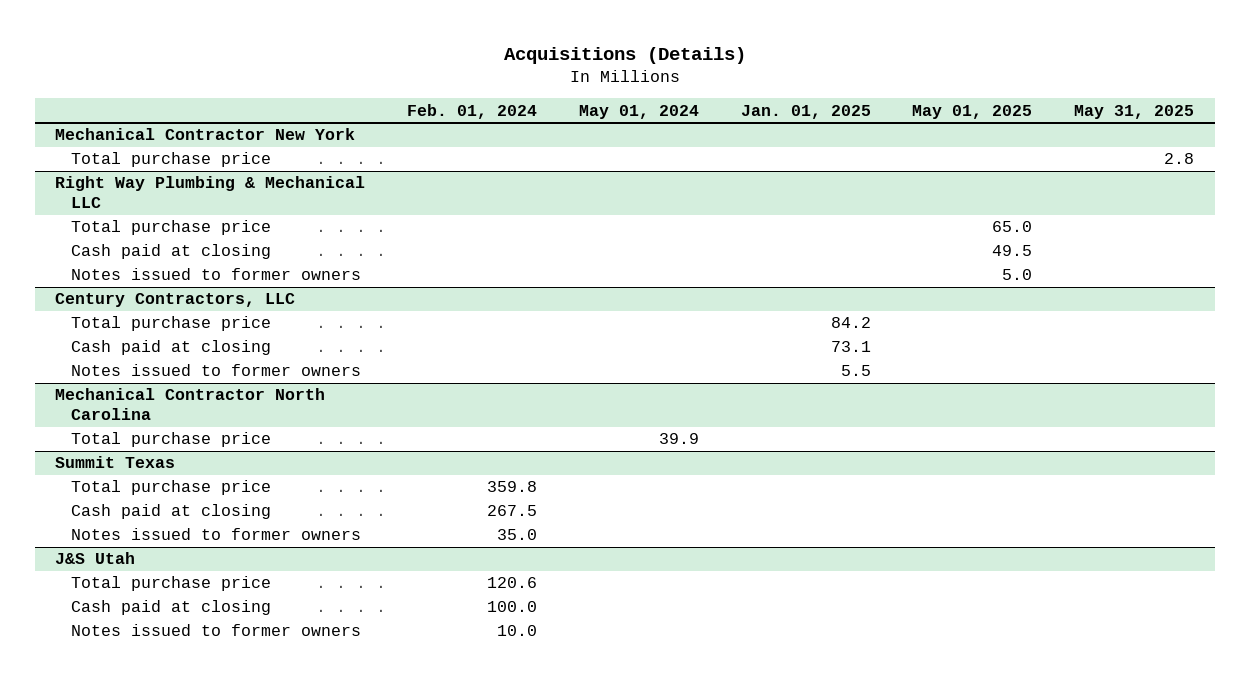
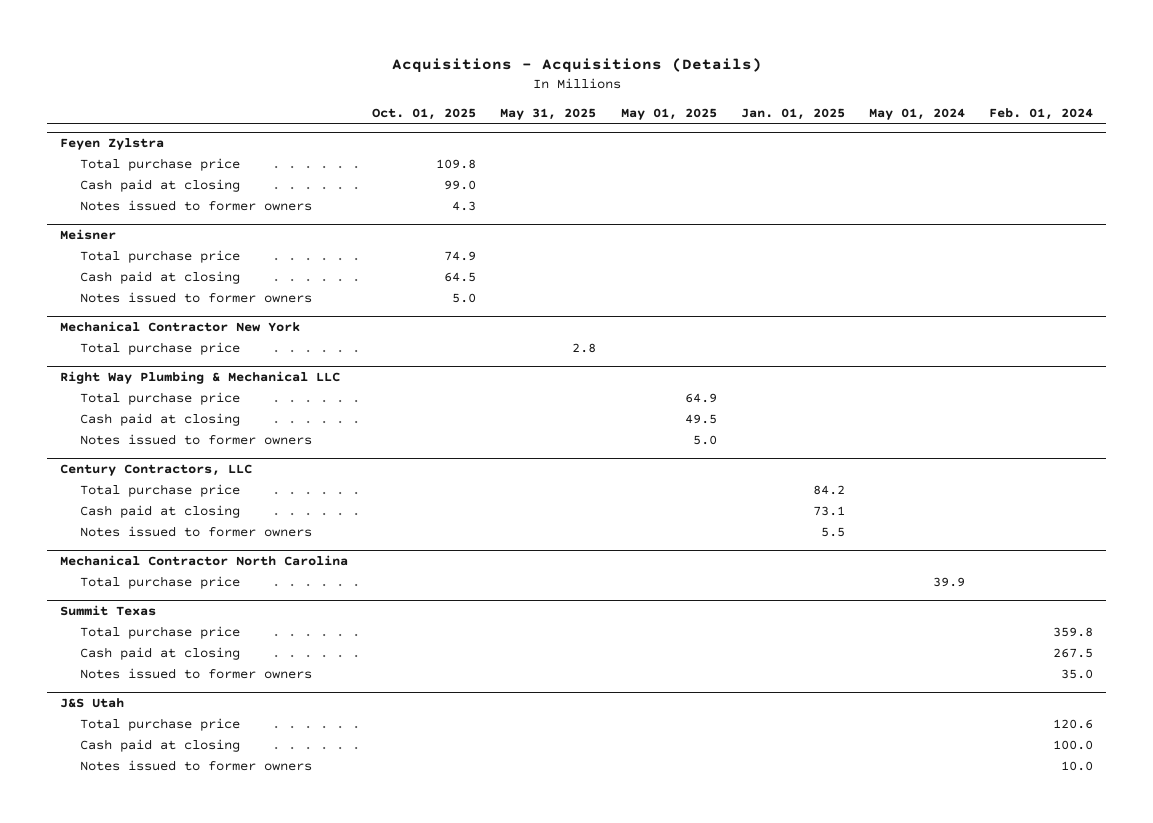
[503,46,746,64] Acquisitions (Details) -> [391,58,762,74] Acquisitions - Acquisitions (Details)
none -> [371,107,476,120] Oct. 01, 2025
none -> [59,137,164,150] Feyen Zylstra
none -> [80,157,241,171] Total purchase price
none -> [80,178,241,192] Cash paid at closing
none -> [80,199,313,211] Notes issued to former owners
none -> [59,228,116,240] Meisner
none -> [80,249,241,263] Total purchase price
none -> [80,270,241,284] Cash paid at closing
none -> [80,291,313,303] Notes issued to former owners
[992,221,1033,233] 65.0 -> [684,392,717,403] 64.9

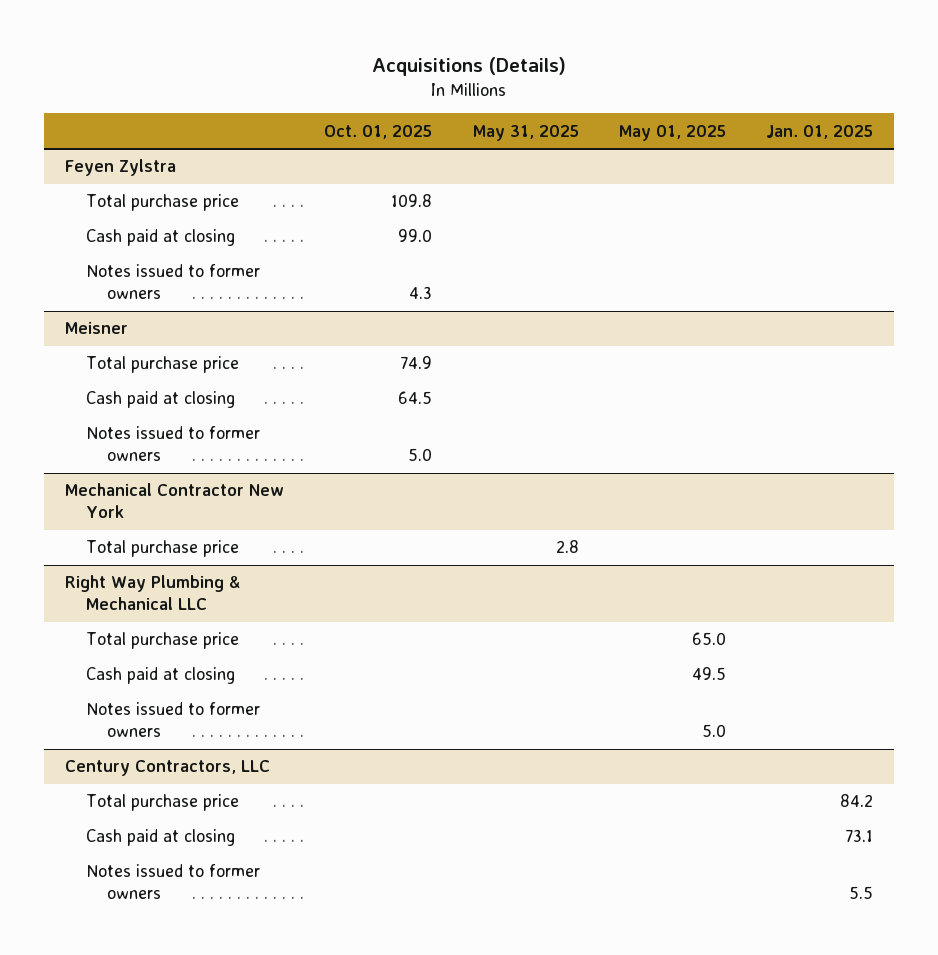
[391,58,762,74] Acquisitions - Acquisitions (Details) -> [372,56,567,76] Acquisitions (Details)
[869,107,966,120] May 01, 2024 -> none
[989,107,1094,120] Feb. 01, 2024 -> none
[684,392,717,403] 64.9 -> [692,632,727,646] 65.0
[59,554,348,566] Mechanical Contractor North Carolina -> none
[80,575,241,589] Total purchase price -> none
[59,604,156,616] Summit Texas -> none
[80,625,241,639] Total purchase price -> none
[80,646,241,660] Cash paid at closing -> none
[80,667,313,679] Notes issued to former owners -> none
[59,697,124,708] J&S Utah -> none
[80,717,241,731] Total purchase price -> none
[80,738,241,752] Cash paid at closing -> none
[80,759,313,771] Notes issued to former owners -> none

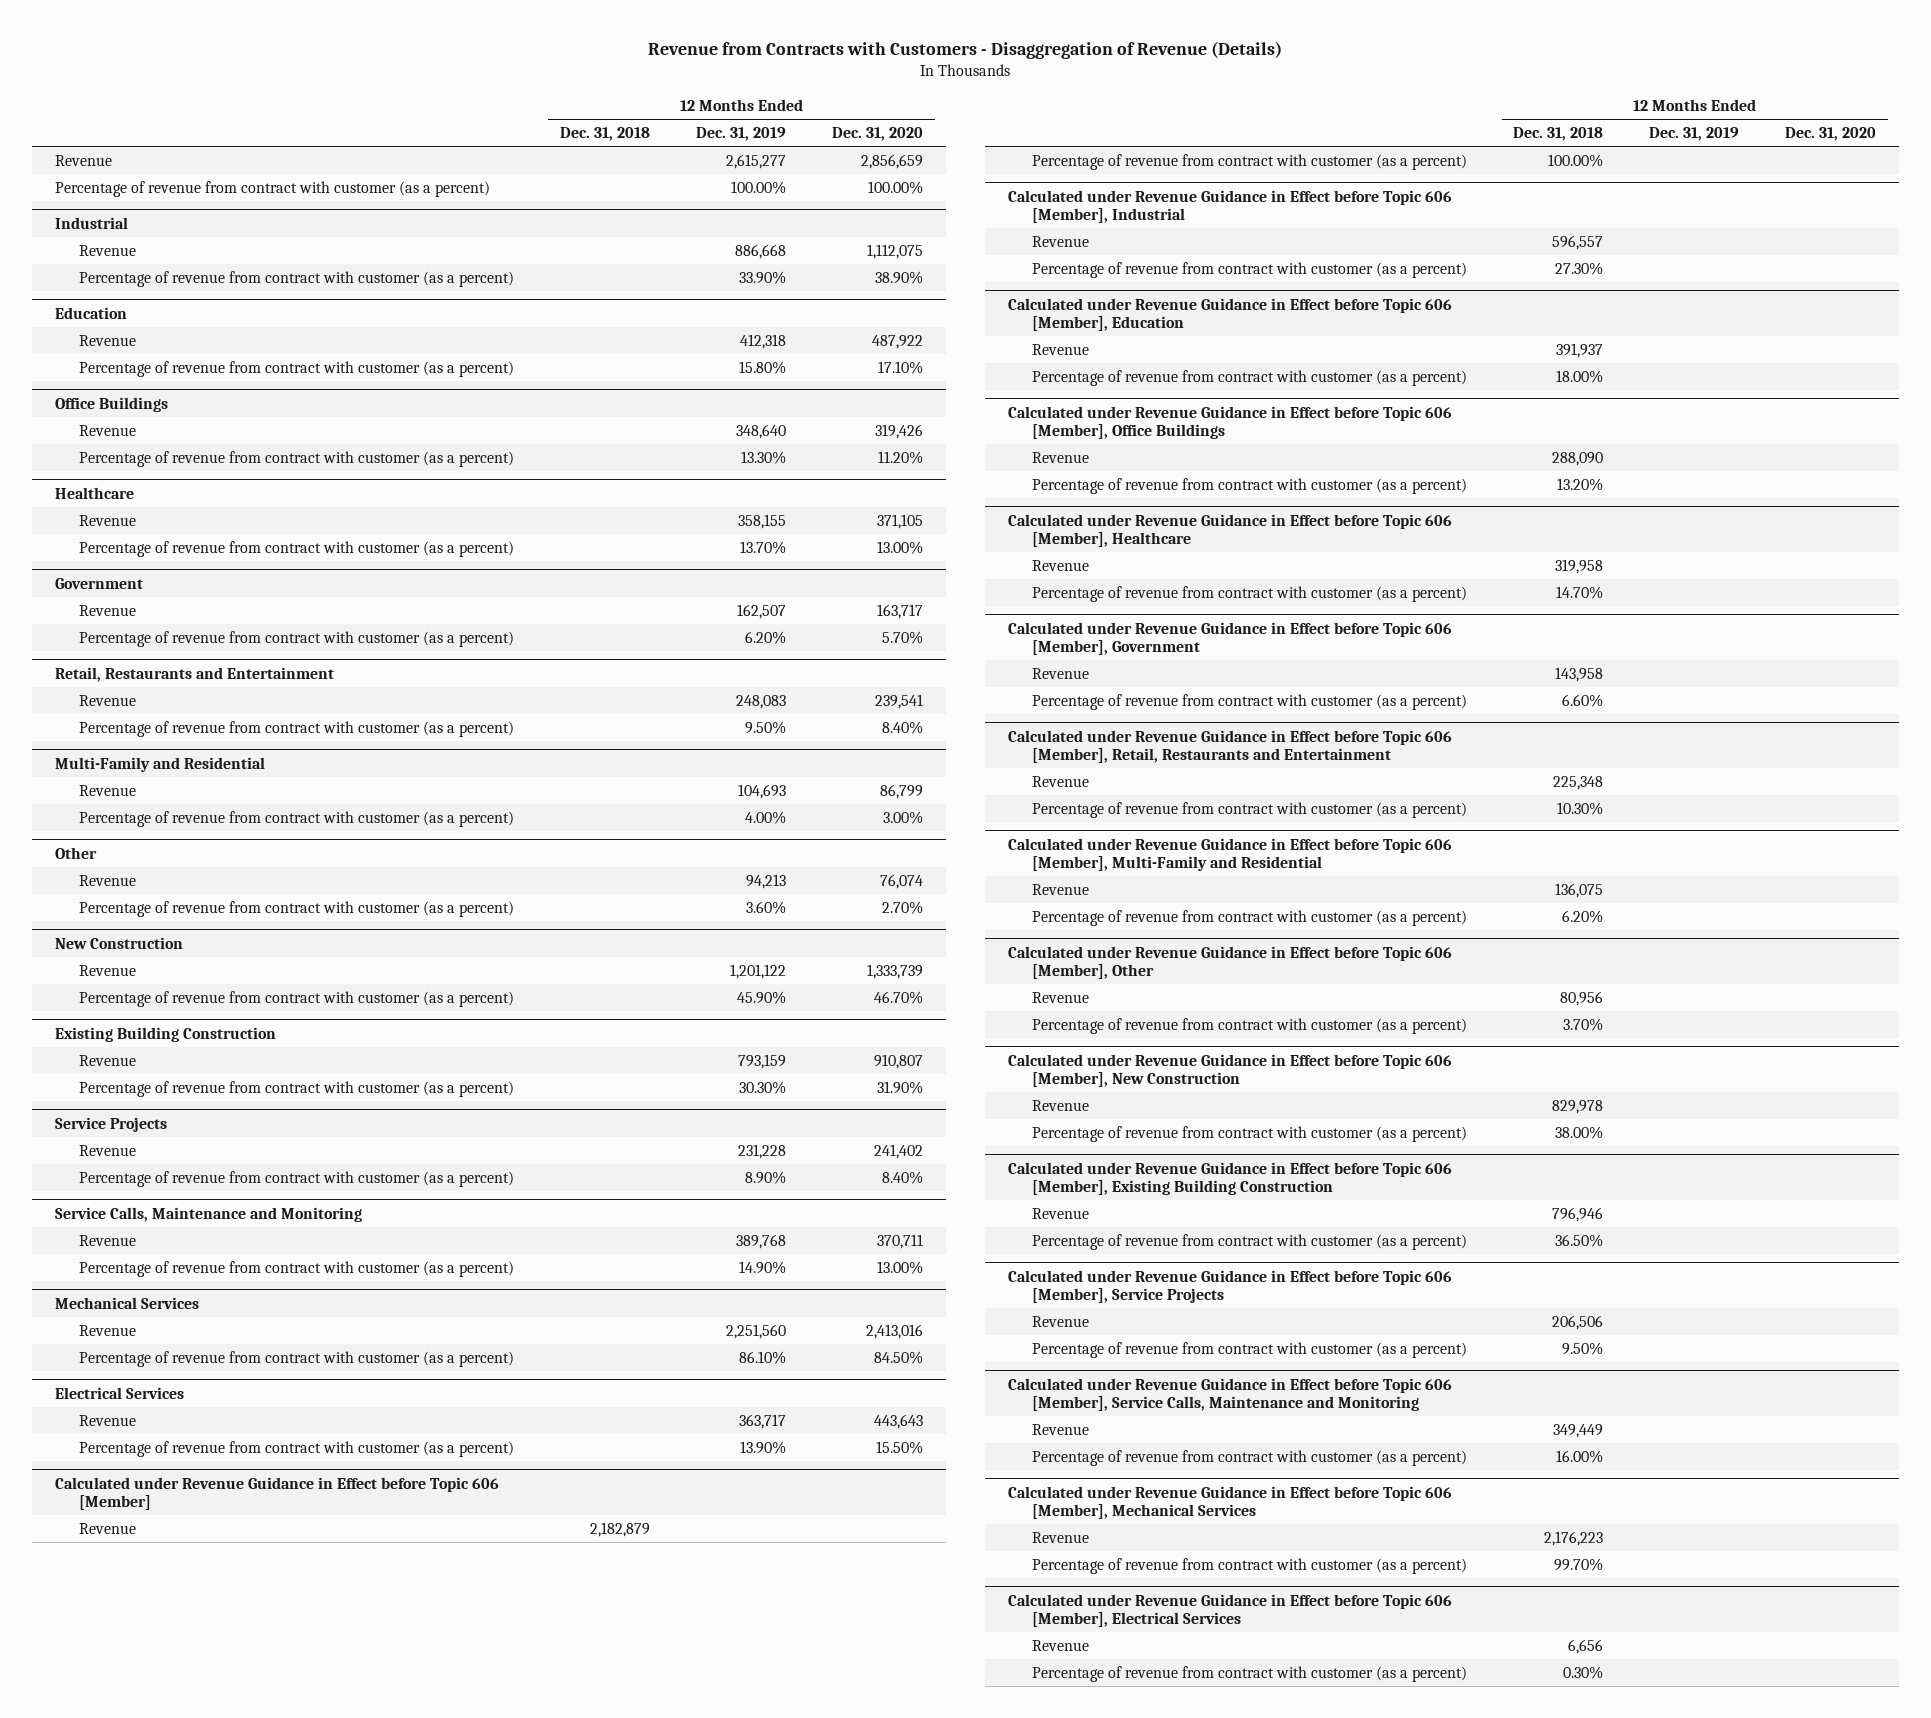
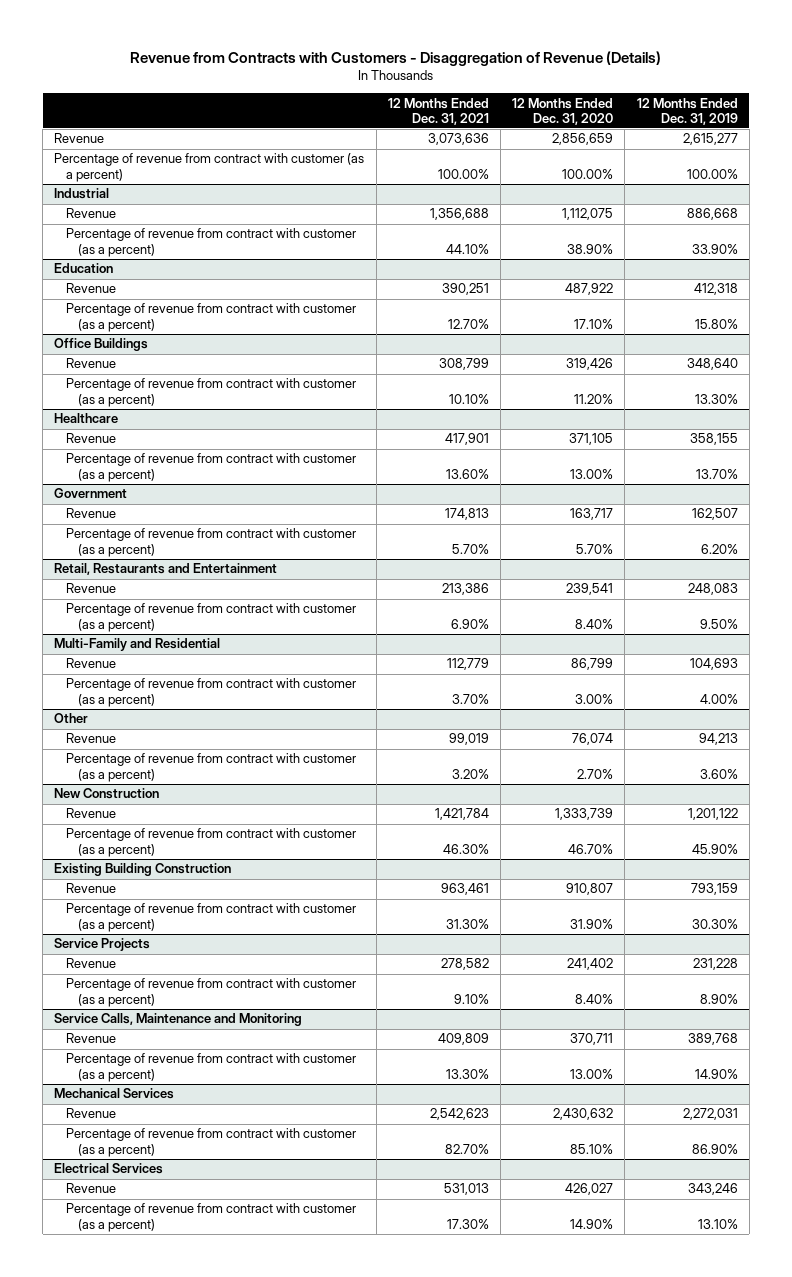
[560,126,651,141] Dec. 31, 2018 -> none
none -> [387,97,489,125] 12 Months Ended Dec. 31, 2021
[726,1323,787,1339] 2,251,560 -> [682,1108,738,1121] 2,272,031
[866,1323,924,1339] 2,413,016 -> [553,1108,614,1121] 2,430,632
[739,1350,787,1364] 86.10% -> [691,1143,738,1154] 86.90%
[874,1350,924,1364] 84.50% -> [570,1143,614,1154] 85.10%
[54,1476,499,1510] Calculated under Revenue Guidance in Effect before Topic 606 [Member] -> none
[78,1522,136,1534] Revenue -> none
[1032,153,1468,170] Percentage of revenue from contract with customer (as a percent) -> none
[1007,189,1452,223] Calculated under Revenue Guidance in Effect before Topic 606 [Member], Industrial -> none
[1032,235,1090,247] Revenue -> none
[1032,261,1468,278] Percentage of revenue from contract with customer (as a percent) -> none
[1007,297,1452,331] Calculated under Revenue Guidance in Effect before Topic 606 [Member], Education -> none
[1032,343,1090,355] Revenue -> none
[1032,369,1468,386] Percentage of revenue from contract with customer (as a percent) -> none
[1007,405,1452,439] Calculated under Revenue Guidance in Effect before Topic 606 [Member], Office Buildings -> none
[1032,451,1090,463] Revenue -> none
[1032,477,1468,494] Percentage of revenue from contract with customer (as a percent) -> none
[1007,513,1452,547] Calculated under Revenue Guidance in Effect before Topic 606 [Member], Healthcare -> none
[1032,559,1090,571] Revenue -> none
[1032,585,1468,602] Percentage of revenue from contract with customer (as a percent) -> none
[1007,621,1452,655] Calculated under Revenue Guidance in Effect before Topic 606 [Member], Government -> none
[1032,667,1090,679] Revenue -> none
[1032,693,1468,710] Percentage of revenue from contract with customer (as a percent) -> none
[1007,729,1452,763] Calculated under Revenue Guidance in Effect before Topic 606 [Member], Retail, Restaurants and Entertainment -> none
[1032,775,1090,787] Revenue -> none
[1032,801,1468,818] Percentage of revenue from contract with customer (as a percent) -> none
[1007,837,1452,871] Calculated under Revenue Guidance in Effect before Topic 606 [Member], Multi-Family and Residential -> none
[1032,883,1090,895] Revenue -> none
[1032,909,1468,926] Percentage of revenue from contract with customer (as a percent) -> none
[1007,945,1452,979] Calculated under Revenue Guidance in Effect before Topic 606 [Member], Other -> none
[1032,991,1090,1003] Revenue -> none
[1032,1017,1468,1034] Percentage of revenue from contract with customer (as a percent) -> none
[1007,1053,1452,1087] Calculated under Revenue Guidance in Effect before Topic 606 [Member], New Construction -> none
[1032,1099,1090,1111] Revenue -> none
[1032,1125,1468,1142] Percentage of revenue from contract with customer (as a percent) -> none
[1007,1161,1452,1195] Calculated under Revenue Guidance in Effect before Topic 606 [Member], Existing Building Construction -> none
[1032,1207,1090,1219] Revenue -> none
[1032,1233,1468,1250] Percentage of revenue from contract with customer (as a percent) -> none
[1007,1269,1452,1303] Calculated under Revenue Guidance in Effect before Topic 606 [Member], Service Projects -> none
[1032,1315,1090,1327] Revenue -> none
[1032,1341,1468,1358] Percentage of revenue from contract with customer (as a percent) -> none
[1007,1377,1452,1411] Calculated under Revenue Guidance in Effect before Topic 606 [Member], Service Calls, Maintenance and Monitoring -> none
[1032,1423,1090,1435] Revenue -> none
[1032,1449,1468,1466] Percentage of revenue from contract with customer (as a percent) -> none
[1007,1485,1452,1519] Calculated under Revenue Guidance in Effect before Topic 606 [Member], Mechanical Services -> none
[1032,1531,1090,1543] Revenue -> none
[1032,1557,1468,1574] Percentage of revenue from contract with customer (as a percent) -> none
[1007,1593,1452,1627] Calculated under Revenue Guidance in Effect before Topic 606 [Member], Electrical Services -> none
[1032,1639,1090,1651] Revenue -> none
[1032,1665,1468,1682] Percentage of revenue from contract with customer (as a percent) -> none
[739,1413,787,1429] 363,717 -> [687,1183,738,1196] 343,246
[874,1413,924,1429] 443,643 -> [565,1183,614,1196] 426,027
[740,1440,787,1454] 13.90% -> [697,1218,738,1229] 13.10%
[876,1440,924,1454] 15.50% -> [570,1218,614,1229] 14.90%

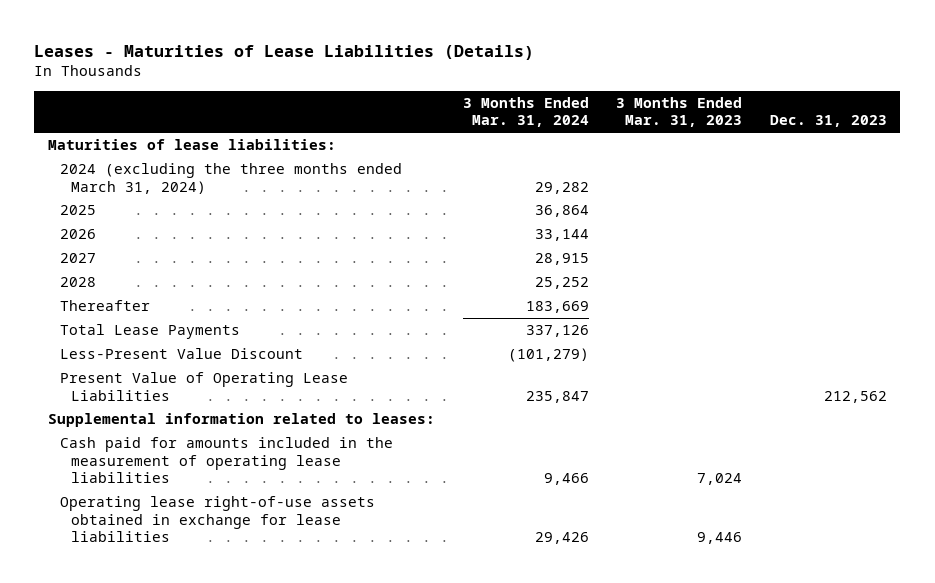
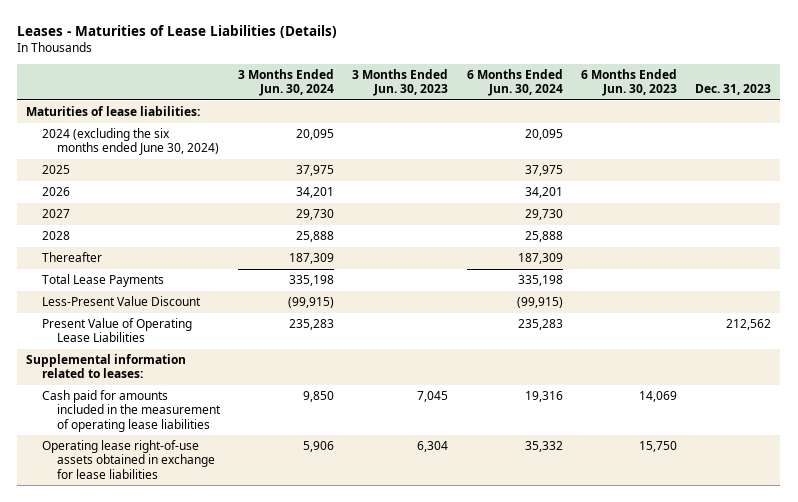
[462,96,589,128] 3 Months Ended Mar. 31, 2024 -> none
[616,96,743,128] 3 Months Ended Mar. 31, 2023 -> none
none -> [238,68,335,97] 3 Months Ended Jun. 30, 2024
none -> [352,68,449,97] 3 Months Ended Jun. 30, 2023
none -> [466,68,563,97] 6 Months Ended Jun. 30, 2024
none -> [580,68,677,97] 6 Months Ended Jun. 30, 2023
[59,163,402,194] 2024 (excluding the three months ended March 31, 2024) -> [41,128,220,156] 2024 (excluding the six months ended June 30, 2024)

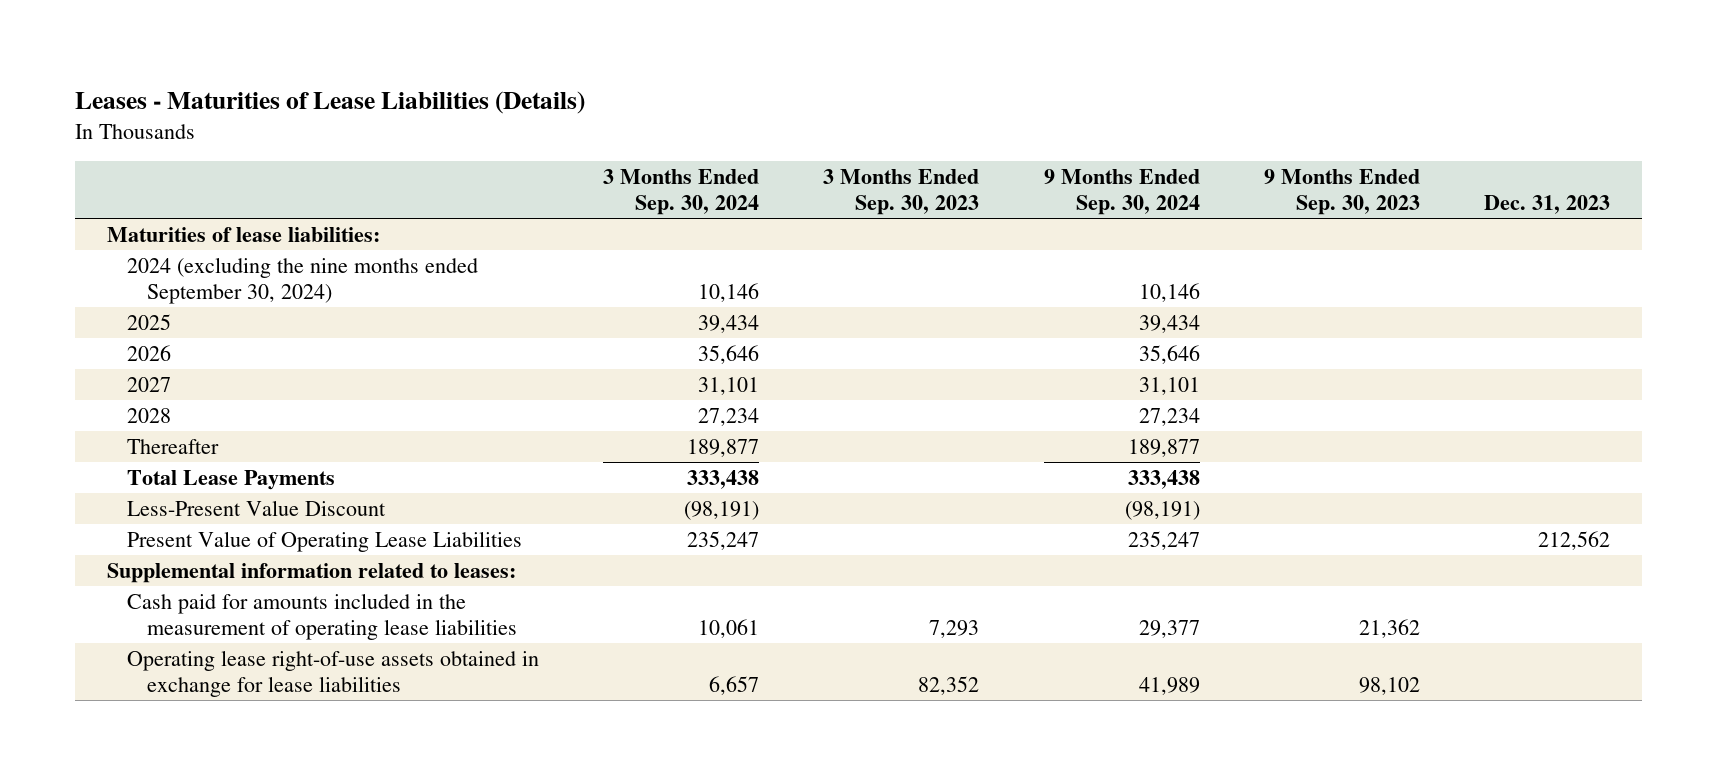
[238,68,335,97] 3 Months Ended Jun. 30, 2024 -> none
[352,68,449,97] 3 Months Ended Jun. 30, 2023 -> none
[466,68,563,97] 6 Months Ended Jun. 30, 2024 -> none
[580,68,677,97] 6 Months Ended Jun. 30, 2023 -> none
none -> [603,169,760,215] 3 Months Ended Sep. 30, 2024
none -> [823,169,980,215] 3 Months Ended Sep. 30, 2023
none -> [1043,169,1200,215] 9 Months Ended Sep. 30, 2024
none -> [1263,169,1420,215] 9 Months Ended Sep. 30, 2023
[41,128,220,156] 2024 (excluding the six months ended June 30, 2024) -> [127,256,479,304] 2024 (excluding the nine months ended September 30, 2024)

